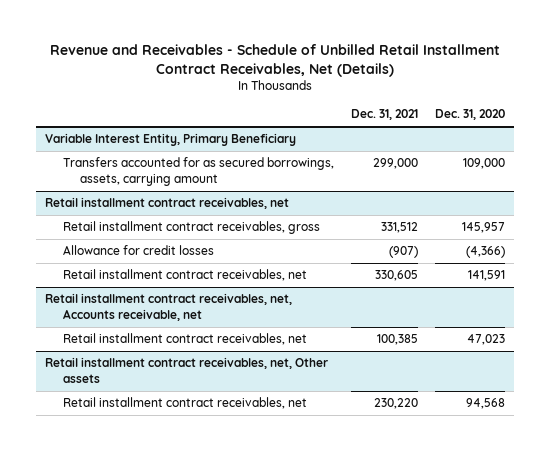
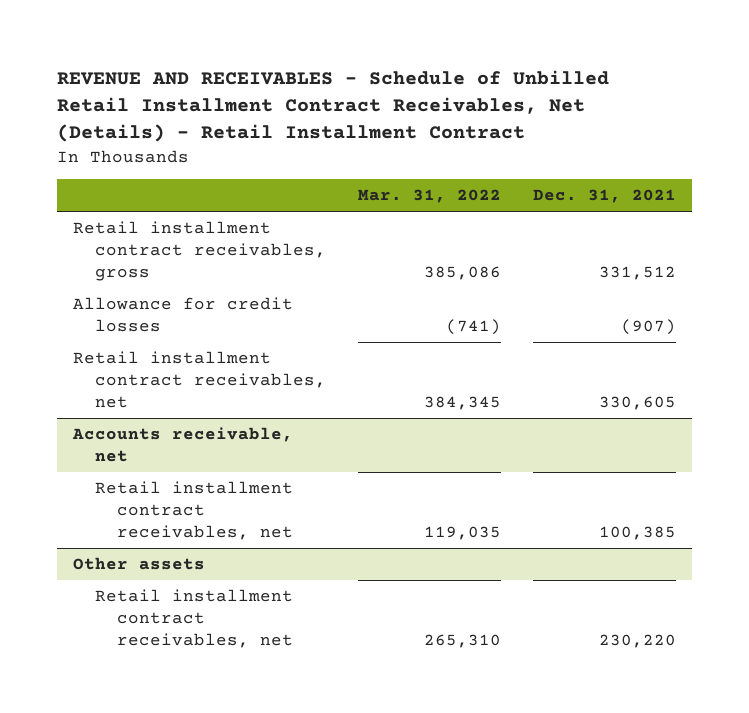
[50,43,501,77] Revenue and Receivables - Schedule of Unbilled Retail Installment Contract Receivables, Net (Details) -> [57,70,610,143] REVENUE AND RECEIVABLES - Schedule of Unbilled Retail Installment Contract Receivables, Net (Details) - Retail Installment Contract
[435,109,506,121] Dec. 31, 2020 -> none
none -> [358,189,502,204] Mar. 31, 2022
[45,133,297,147] Variable Interest Entity, Primary Beneficiary -> none
[62,157,334,186] Transfers accounted for as secured borrowings, assets, carrying amount -> none
[45,197,290,210] Retail installment contract receivables, net -> none
[45,293,293,321] Retail installment contract receivables, net, Accounts receivable, net -> none
none -> [72,427,294,463] Accounts receivable, net
[45,357,329,383] Retail installment contract receivables, net, Other assets -> none
none -> [73,557,206,571] Other assets

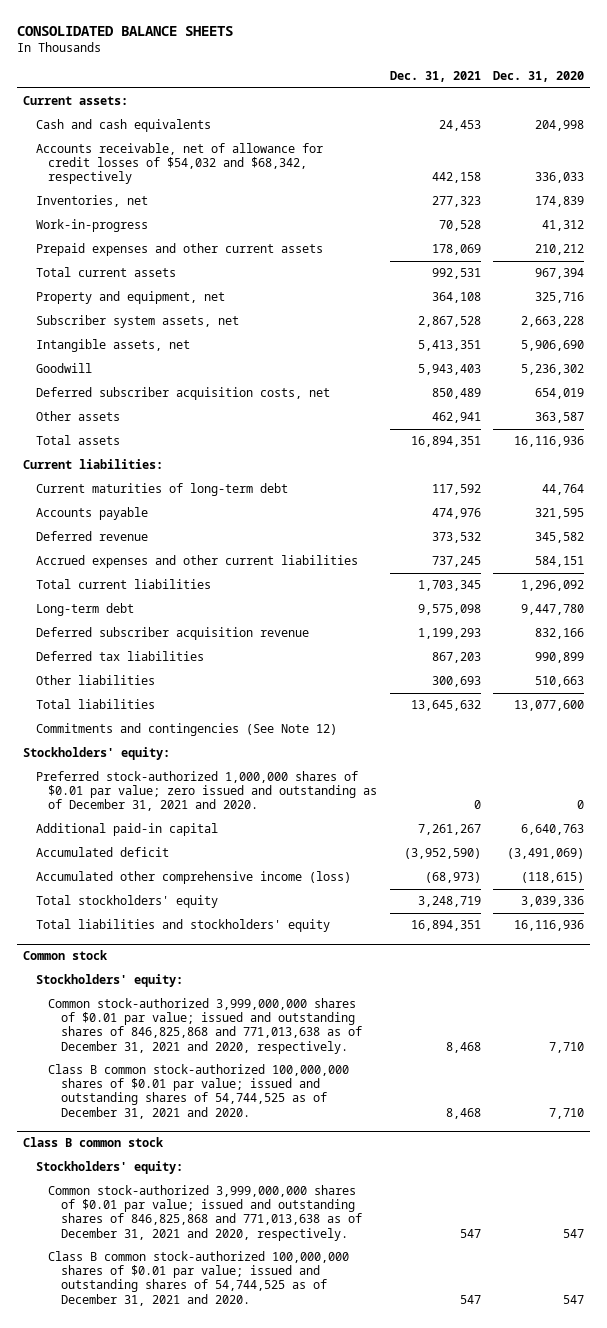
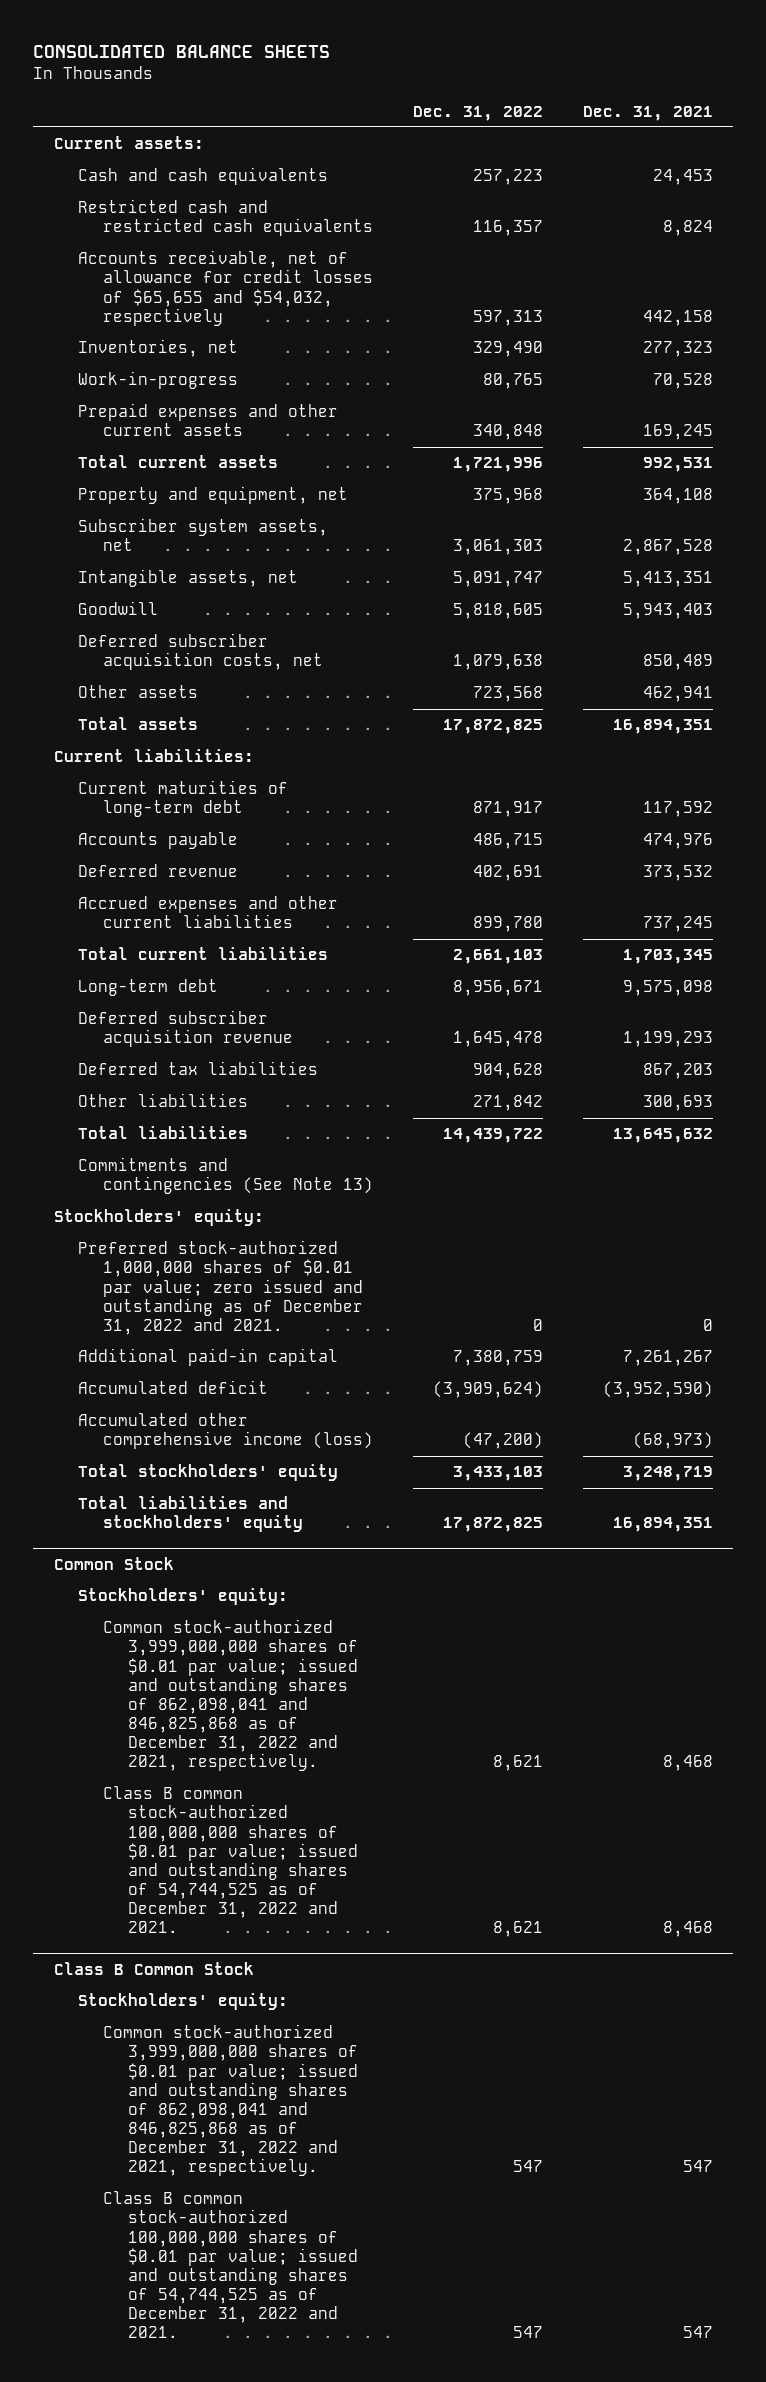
[493,71,585,83] Dec. 31, 2020 -> none
none -> [412,105,543,121] Dec. 31, 2022
none -> [78,199,373,237] Restricted cash and restricted cash equivalents
[35,143,323,185] Accounts receivable, net of allowance for credit losses of $54,032 and $68,342, respectively -> [78,250,373,326] Accounts receivable, net of allowance for credit losses of $65,655 and $54,032, respectively
[431,244,481,256] 178,069 -> [642,424,713,441] 169,245
[35,723,337,737] Commitments and contingencies (See Note 12) -> [78,1157,373,1195] Commitments and contingencies (See Note 13)
[35,771,378,812] Preferred stock-authorized 1,000,000 shares of $0.01 par value; zero issued and outstanding as of December 31, 2021 and 2020. -> [78,1240,363,1335] Preferred stock-authorized 1,000,000 shares of $0.01 par value; zero issued and outstanding as of December 31, 2022 and 2021.
[22,950,108,961] Common stock -> [53,1556,174,1570] Common Stock
[48,998,363,1054] Common stock-authorized 3,999,000,000 shares of $0.01 par value; issued and outstanding shares of 846,825,868 and 771,013,638 as of December 31, 2021 and 2020, respectively. -> [102,1619,358,1772] Common stock-authorized 3,999,000,000 shares of $0.01 par value; issued and outstanding shares of 862,098,041 and 846,825,868 as of December 31, 2022 and 2021, respectively.
[48,1064,350,1119] Class B common stock-authorized 100,000,000 shares of $0.01 par value; issued and outstanding shares of 54,744,525 as of December 31, 2021 and 2020. -> [102,1786,358,1934] Class B common stock-authorized 100,000,000 shares of $0.01 par value; issued and outstanding shares of 54,744,525 as of December 31, 2022 and 2021.
[22,1137,164,1148] Class B common stock -> [53,1961,254,1975] Class B Common Stock
[48,1185,363,1241] Common stock-authorized 3,999,000,000 shares of $0.01 par value; issued and outstanding shares of 846,825,868 and 771,013,638 as of December 31, 2021 and 2020, respectively. -> [102,2024,358,2177] Common stock-authorized 3,999,000,000 shares of $0.01 par value; issued and outstanding shares of 862,098,041 and 846,825,868 as of December 31, 2022 and 2021, respectively.
[48,1251,350,1306] Class B common stock-authorized 100,000,000 shares of $0.01 par value; issued and outstanding shares of 54,744,525 as of December 31, 2021 and 2020. -> [102,2191,358,2339] Class B common stock-authorized 100,000,000 shares of $0.01 par value; issued and outstanding shares of 54,744,525 as of December 31, 2022 and 2021.

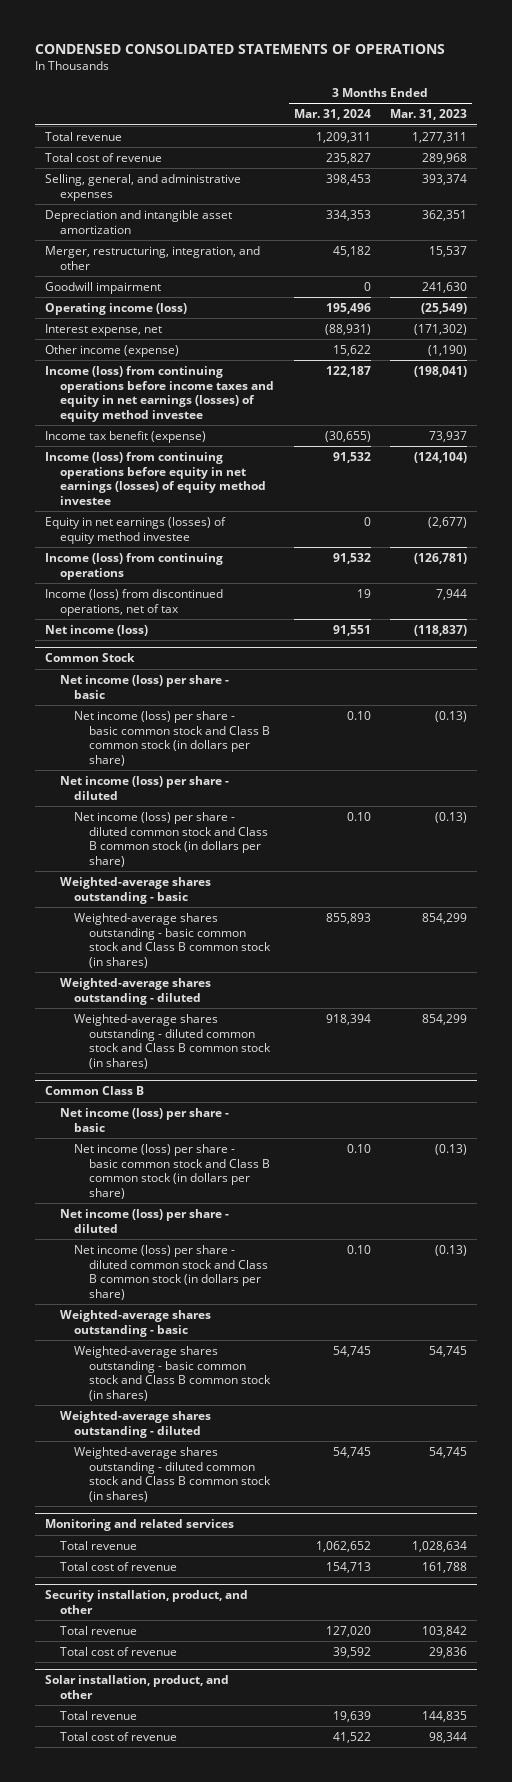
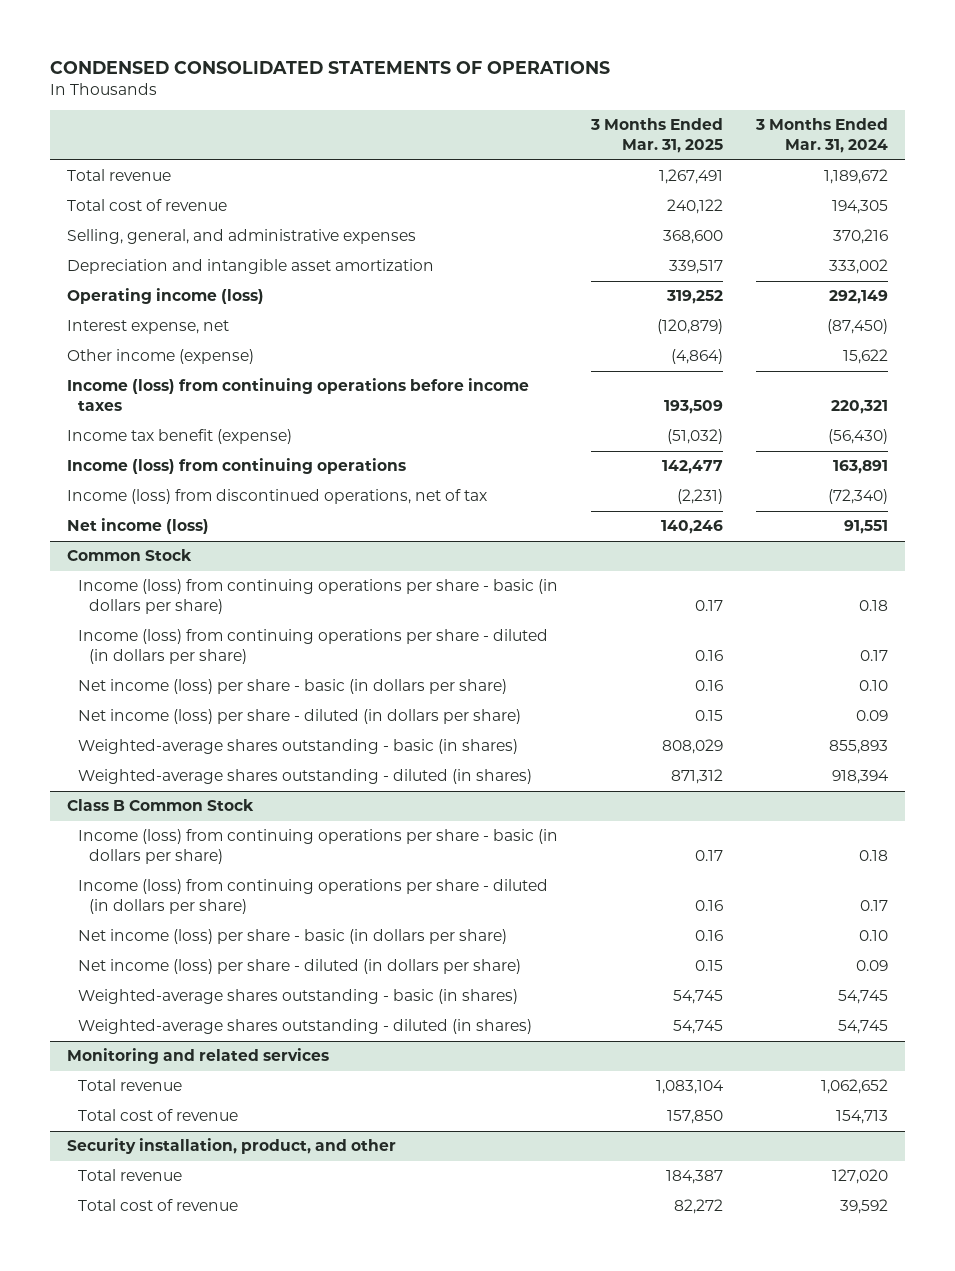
[390,109,468,121] Mar. 31, 2023 -> none
none -> [590,118,724,154] 3 Months Ended Mar. 31, 2025
[45,245,261,270] Merger, restructuring, integration, and other -> none
[45,281,162,294] Goodwill impairment -> none
[315,131,371,143] 1,209,311 -> [824,169,889,185] 1,189,672
[325,152,371,164] 235,827 -> [832,200,889,215] 194,305
[325,173,371,185] 398,453 -> [833,229,889,245] 370,216
[325,209,371,221] 334,353 -> [829,259,889,275] 333,002
[325,302,371,314] 195,496 -> [829,290,889,305] 292,149
[324,323,371,335] (88,931) -> [827,319,889,335] (87,450)
[45,451,266,506] Income (loss) from continuing operations before equity in net earnings (losses) of equity method investee -> none
[45,516,227,544] Equity in net earnings (losses) of equity method investee -> none
[45,365,274,423] Income (loss) from continuing operations before income taxes and equity in net earnings (losses) of equity method investee -> [66,378,529,412] Income (loss) from continuing operations before income taxes
[325,365,371,377] 122,187 -> [831,400,889,415] 220,321
[324,430,371,442] (30,655) -> [828,429,889,445] (56,430)
[332,552,371,564] 91,532 -> [833,460,889,475] 163,891
[356,588,371,598] 19 -> [828,489,889,505] (72,340)
[59,674,229,699] Net income (loss) per share - basic -> none
[59,775,229,800] Net income (loss) per share - diluted -> none
[59,876,211,904] Weighted-average shares outstanding - basic -> none
[59,977,211,1005] Weighted-average shares outstanding - diluted -> none
[59,1107,229,1132] Net income (loss) per share - basic -> none
[59,1208,229,1233] Net income (loss) per share - diluted -> none
[59,1309,211,1337] Weighted-average shares outstanding - basic -> none
[59,1410,211,1438] Weighted-average shares outstanding - diluted -> none
none -> [78,579,559,615] Income (loss) from continuing operations per share - basic (in dollars per share)
none -> [78,629,549,665] Income (loss) from continuing operations per share - diluted (in dollars per share)
[74,710,271,767] Net income (loss) per share - basic common stock and Class B common stock (in dollars per share) -> [78,679,508,695] Net income (loss) per share - basic (in dollars per share)
[74,811,269,868] Net income (loss) per share - diluted common stock and Class B common stock (in dollars per share) -> [78,709,522,725] Net income (loss) per share - diluted (in dollars per share)
[346,811,371,821] 0.10 -> [856,710,889,722] 0.09
[74,912,272,969] Weighted-average shares outstanding - basic common stock and Class B common stock (in shares) -> [78,739,519,755] Weighted-average shares outstanding - basic (in shares)
[74,1013,272,1070] Weighted-average shares outstanding - diluted common stock and Class B common stock (in shares) -> [78,769,533,785] Weighted-average shares outstanding - diluted (in shares)
[45,1086,145,1096] Common Class B -> [66,799,254,812] Class B Common Stock
none -> [78,829,559,865] Income (loss) from continuing operations per share - basic (in dollars per share)
none -> [78,879,549,915] Income (loss) from continuing operations per share - diluted (in dollars per share)
[74,1143,271,1200] Net income (loss) per share - basic common stock and Class B common stock (in dollars per share) -> [78,929,508,945] Net income (loss) per share - basic (in dollars per share)
[74,1244,269,1301] Net income (loss) per share - diluted common stock and Class B common stock (in dollars per share) -> [78,959,522,975] Net income (loss) per share - diluted (in dollars per share)
[346,1244,371,1254] 0.10 -> [856,960,889,972] 0.09
[74,1345,272,1402] Weighted-average shares outstanding - basic common stock and Class B common stock (in shares) -> [78,989,519,1005] Weighted-average shares outstanding - basic (in shares)
[74,1446,272,1503] Weighted-average shares outstanding - diluted common stock and Class B common stock (in shares) -> [78,1019,533,1035] Weighted-average shares outstanding - diluted (in shares)
[45,1675,230,1699] Solar installation, product, and other -> none
[59,1710,137,1720] Total revenue -> none
[59,1731,177,1741] Total cost of revenue -> none

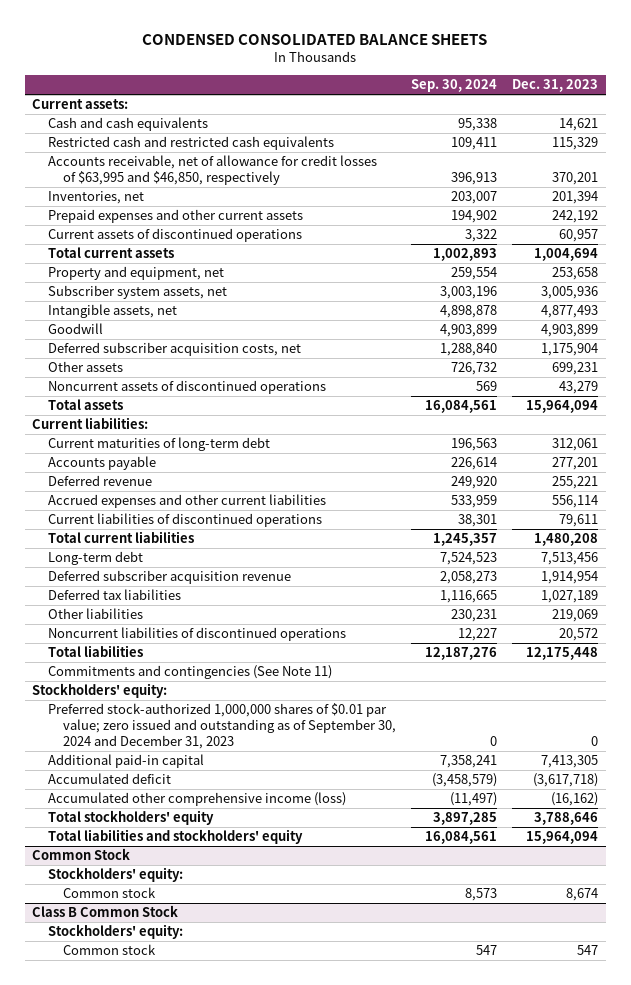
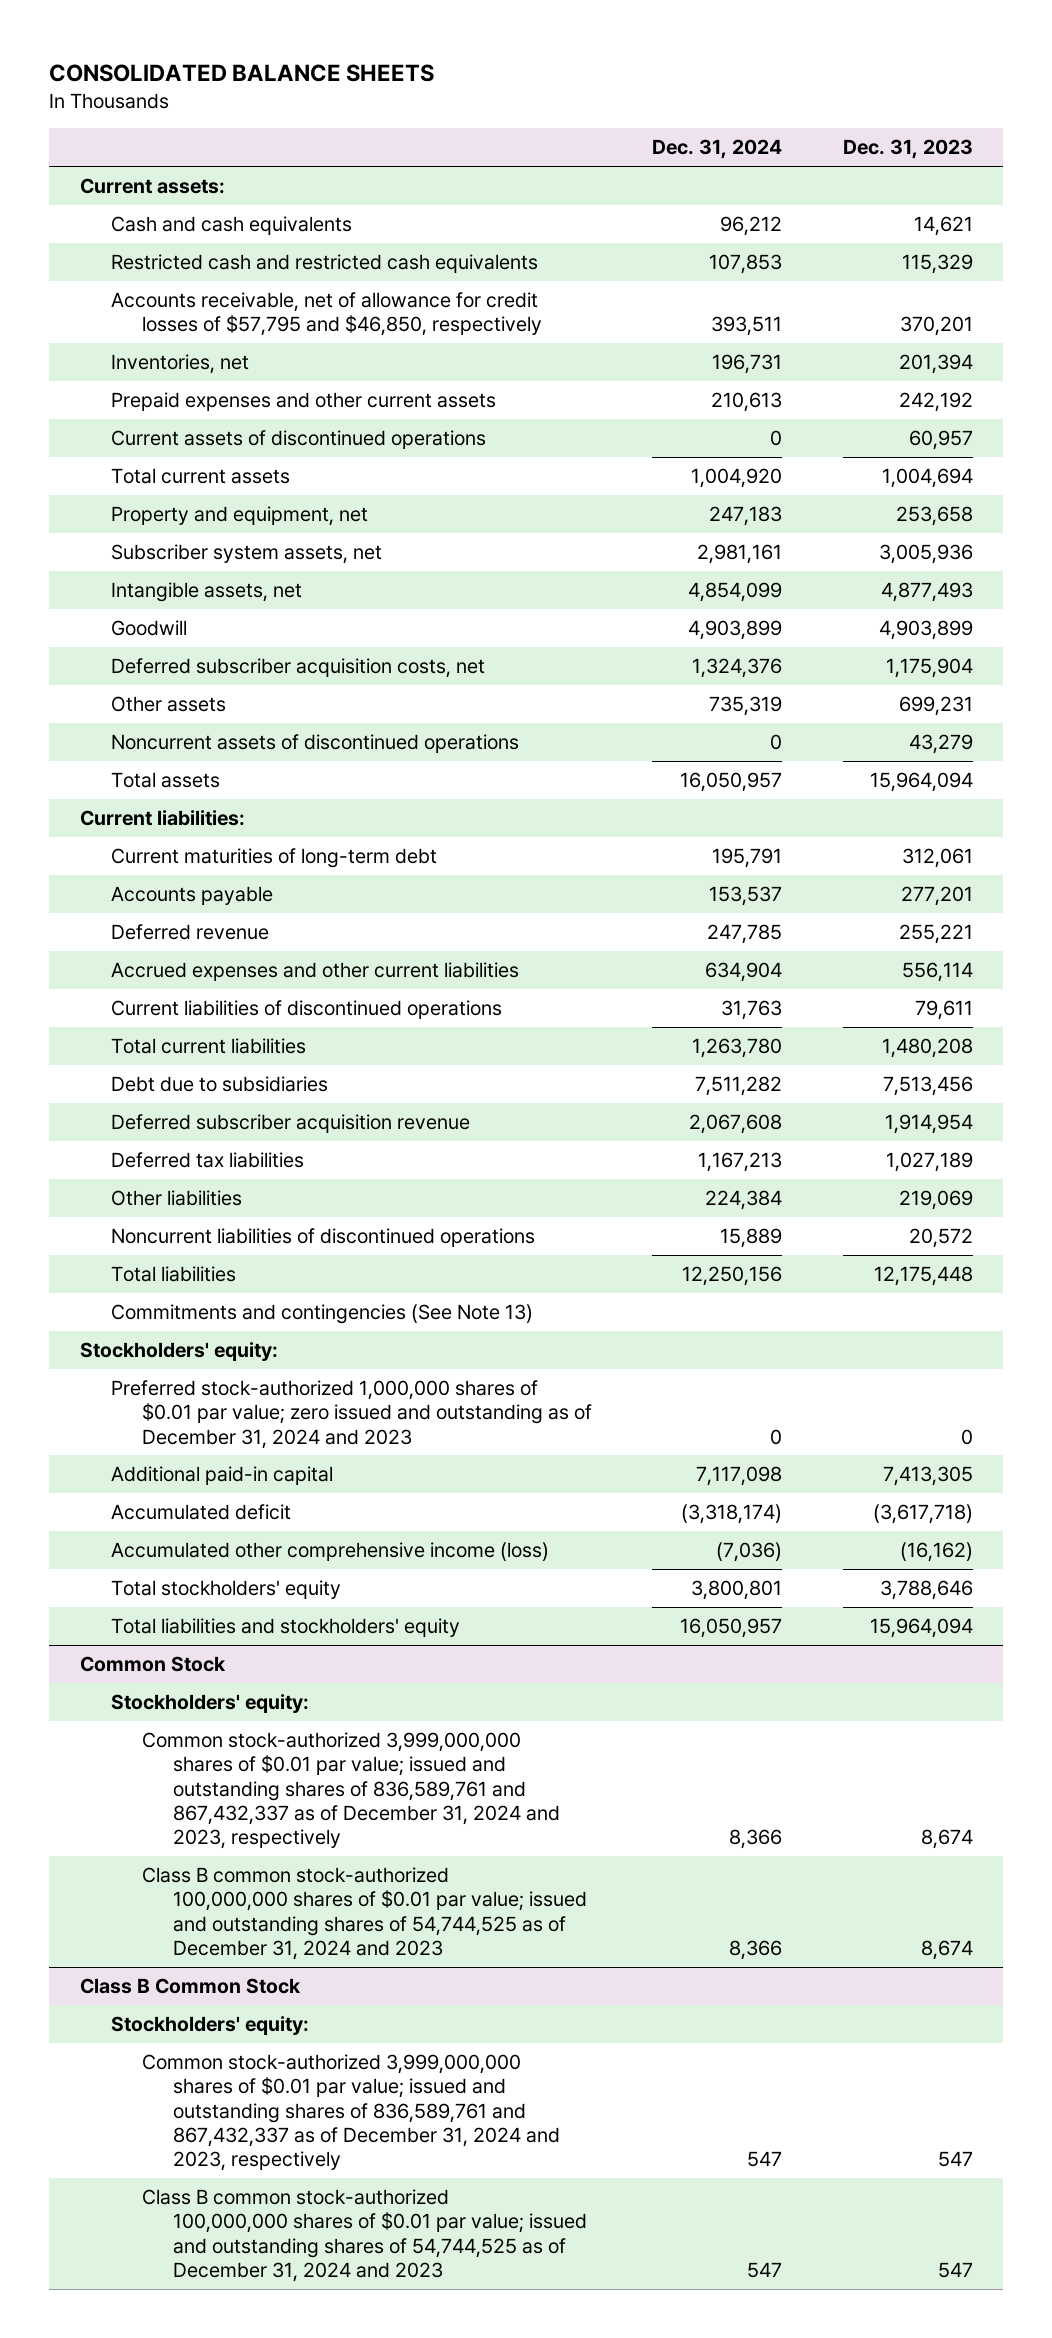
[142,33,488,45] CONDENSED CONSOLIDATED BALANCE SHEETS -> [49,63,435,82] CONSOLIDATED BALANCE SHEETS
[411,79,498,93] Sep. 30, 2024 -> none
none -> [652,139,783,160] Dec. 31, 2024
[47,155,377,186] Accounts receivable, net of allowance for credit losses of $63,995 and $46,850, respectively -> [110,292,542,337] Accounts receivable, net of allowance for credit losses of $57,795 and $46,850, respectively
[47,551,143,566] Long-term debt -> [110,1076,328,1093] Debt due to subsidiaries
[47,665,332,680] Commitments and contingencies (See Note 11) -> [110,1304,533,1325] Commitments and contingencies (See Note 13)
[47,703,397,750] Preferred stock-authorized 1,000,000 shares of $0.01 par value; zero issued and outstanding as of September 30, 2024 and December 31, 2023 -> [110,1380,592,1449] Preferred stock-authorized 1,000,000 shares of $0.01 par value; zero issued and outstanding as of December 31, 2024 and 2023
[63,887,157,899] Common stock -> [141,1732,560,1849] Common stock-authorized 3,999,000,000 shares of $0.01 par value; issued and outstanding shares of 836,589,761 and 867,432,337 as of December 31, 2024 and 2023, respectively
none -> [141,1867,587,1960] Class B common stock-authorized 100,000,000 shares of $0.01 par value; issued and outstanding shares of 54,744,525 as of December 31, 2024 and 2023
[63,944,157,956] Common stock -> [141,2054,560,2171] Common stock-authorized 3,999,000,000 shares of $0.01 par value; issued and outstanding shares of 836,589,761 and 867,432,337 as of December 31, 2024 and 2023, respectively
none -> [141,2189,587,2282] Class B common stock-authorized 100,000,000 shares of $0.01 par value; issued and outstanding shares of 54,744,525 as of December 31, 2024 and 2023

